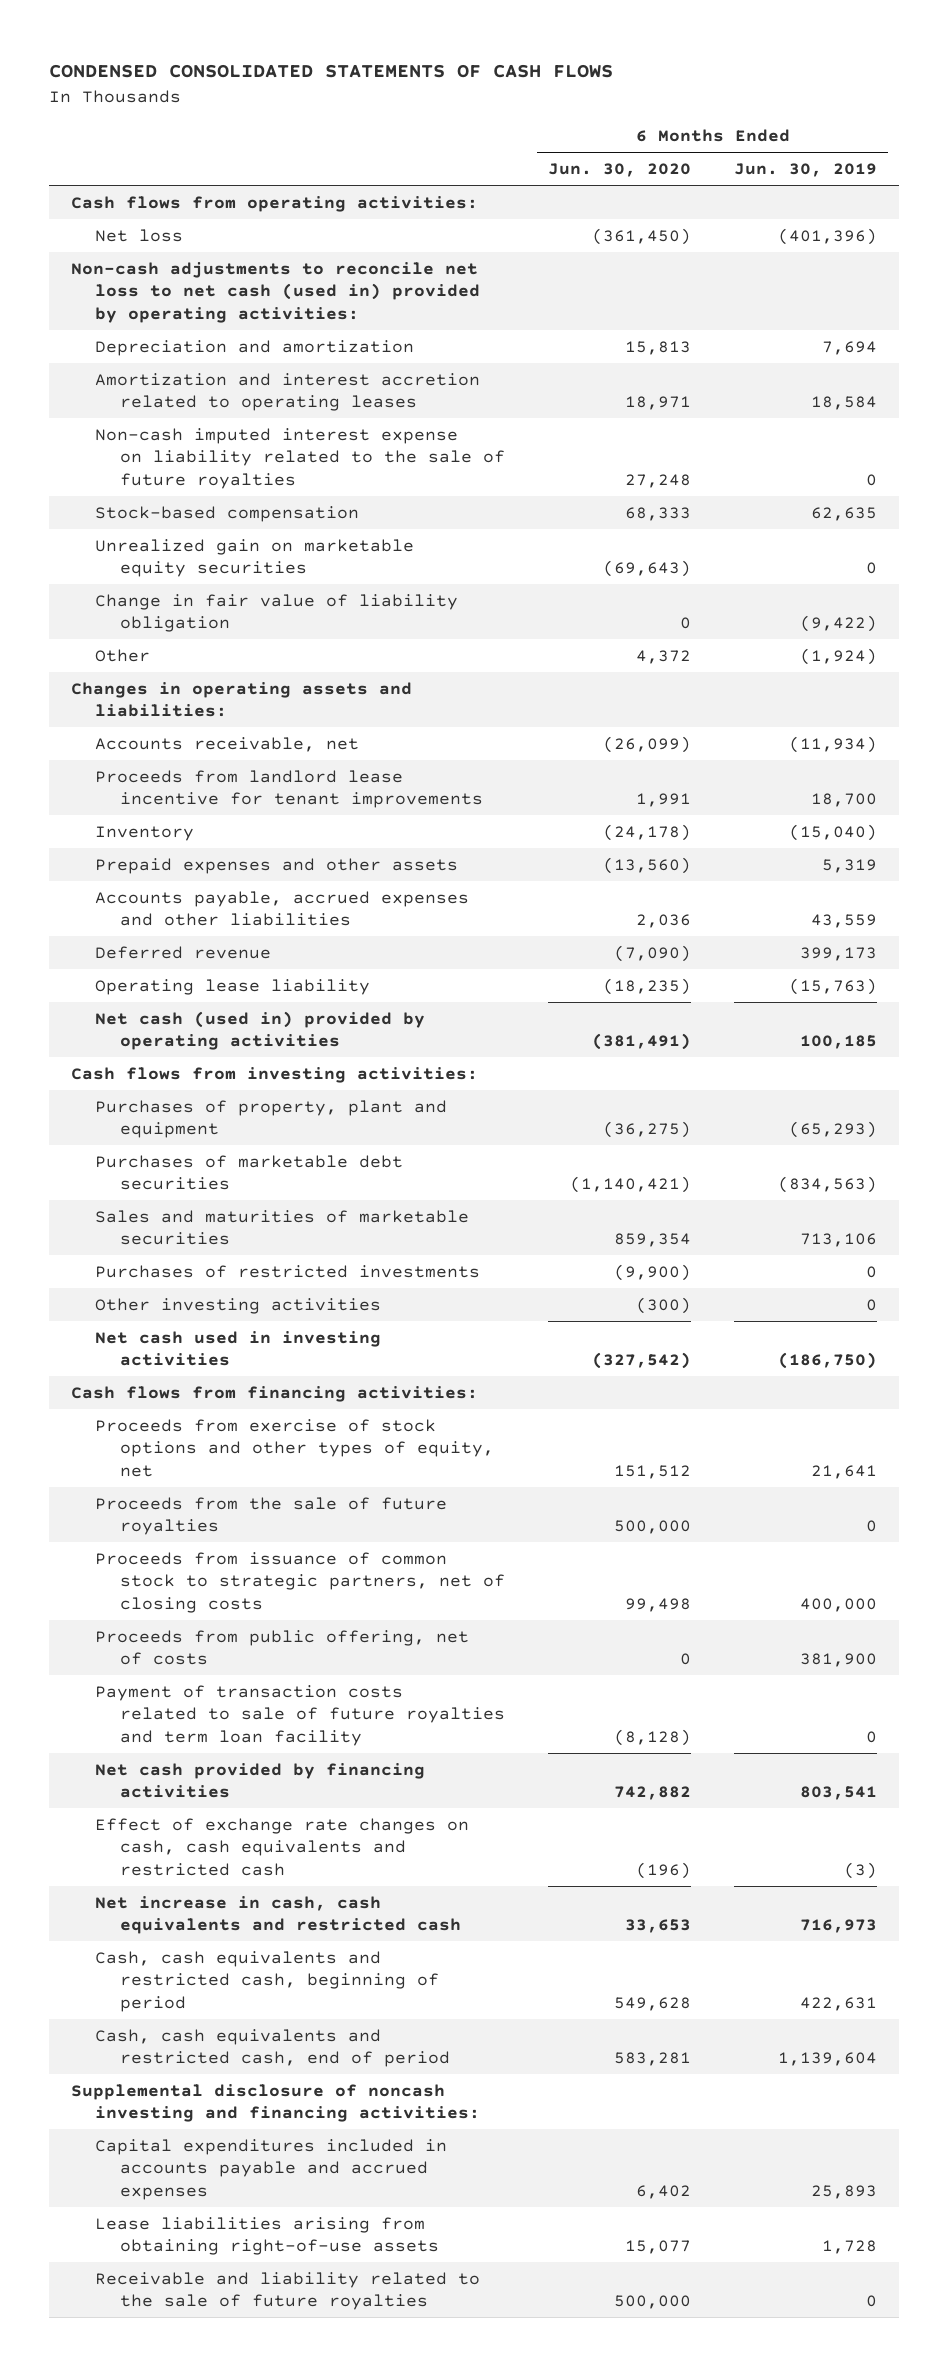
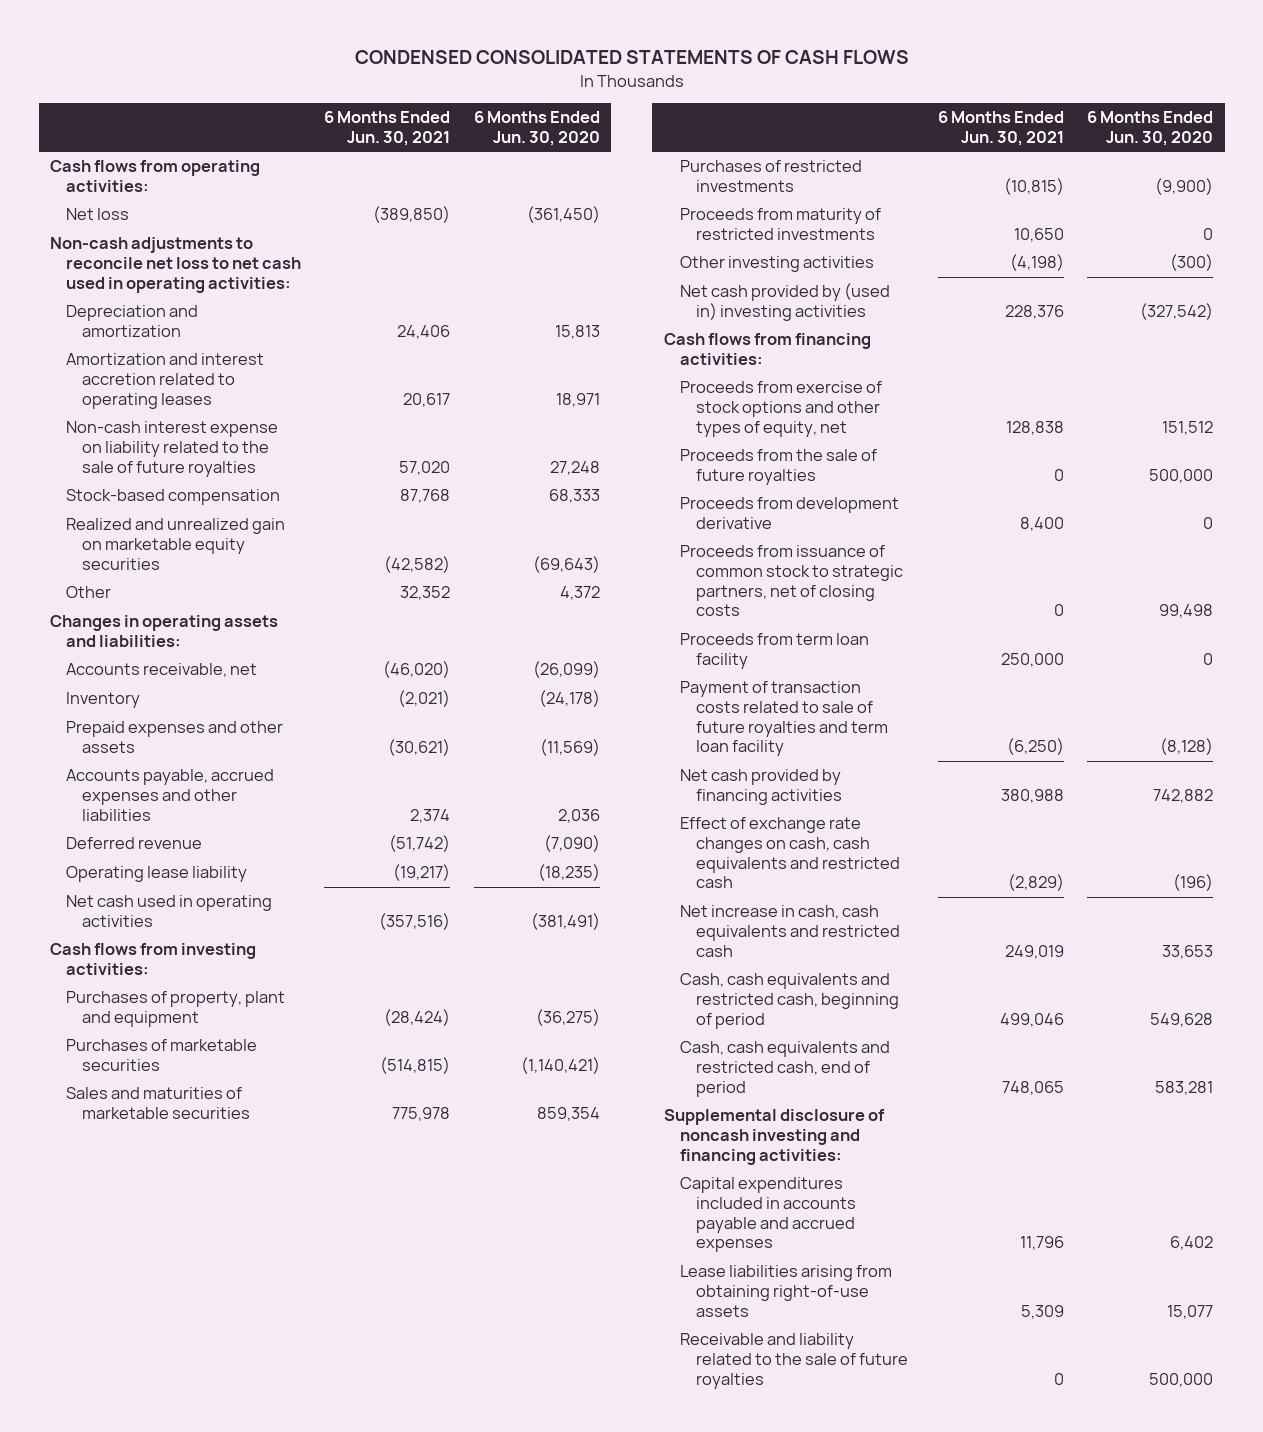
[734,163,878,178] Jun. 30, 2019 -> none
none -> [324,111,451,147] 6 Months Ended Jun. 30, 2021
[70,261,481,323] Non-cash adjustments to reconcile net loss to net cash (used in) provided by operating activities: -> [50,237,302,293] Non-cash adjustments to reconcile net loss to net cash used in operating activities:
[95,427,506,489] Non-cash imputed interest expense on liability related to the sale of future royalties -> [66,421,279,477] Non-cash interest expense on liability related to the sale of future royalties
[95,593,459,633] Change in fair value of liability obligation -> none
[95,538,415,578] Unrealized gain on marketable equity securities -> [66,518,286,570] Realized and unrealized gain on marketable equity securities
[95,769,484,809] Proceeds from landlord lease incentive for tenant improvements -> none
[603,856,692,874] (13,560) -> [539,739,600,757] (11,569)
[95,1010,426,1051] Net cash (used in) provided by operating activities -> [66,895,273,928] Net cash used in operating activities
[95,1154,404,1191] Purchases of marketable debt securities -> [66,1039,258,1072] Purchases of marketable securities
none -> [679,208,881,241] Proceeds from maturity of restricted investments
[95,1330,382,1367] Net cash used in investing activities -> [679,283,890,322] Net cash provided by (used in) investing activities
none -> [679,497,899,530] Proceeds from development derivative
[95,1629,470,1666] Proceeds from public offering, net of costs -> none
none -> [679,633,869,670] Proceeds from term loan facility

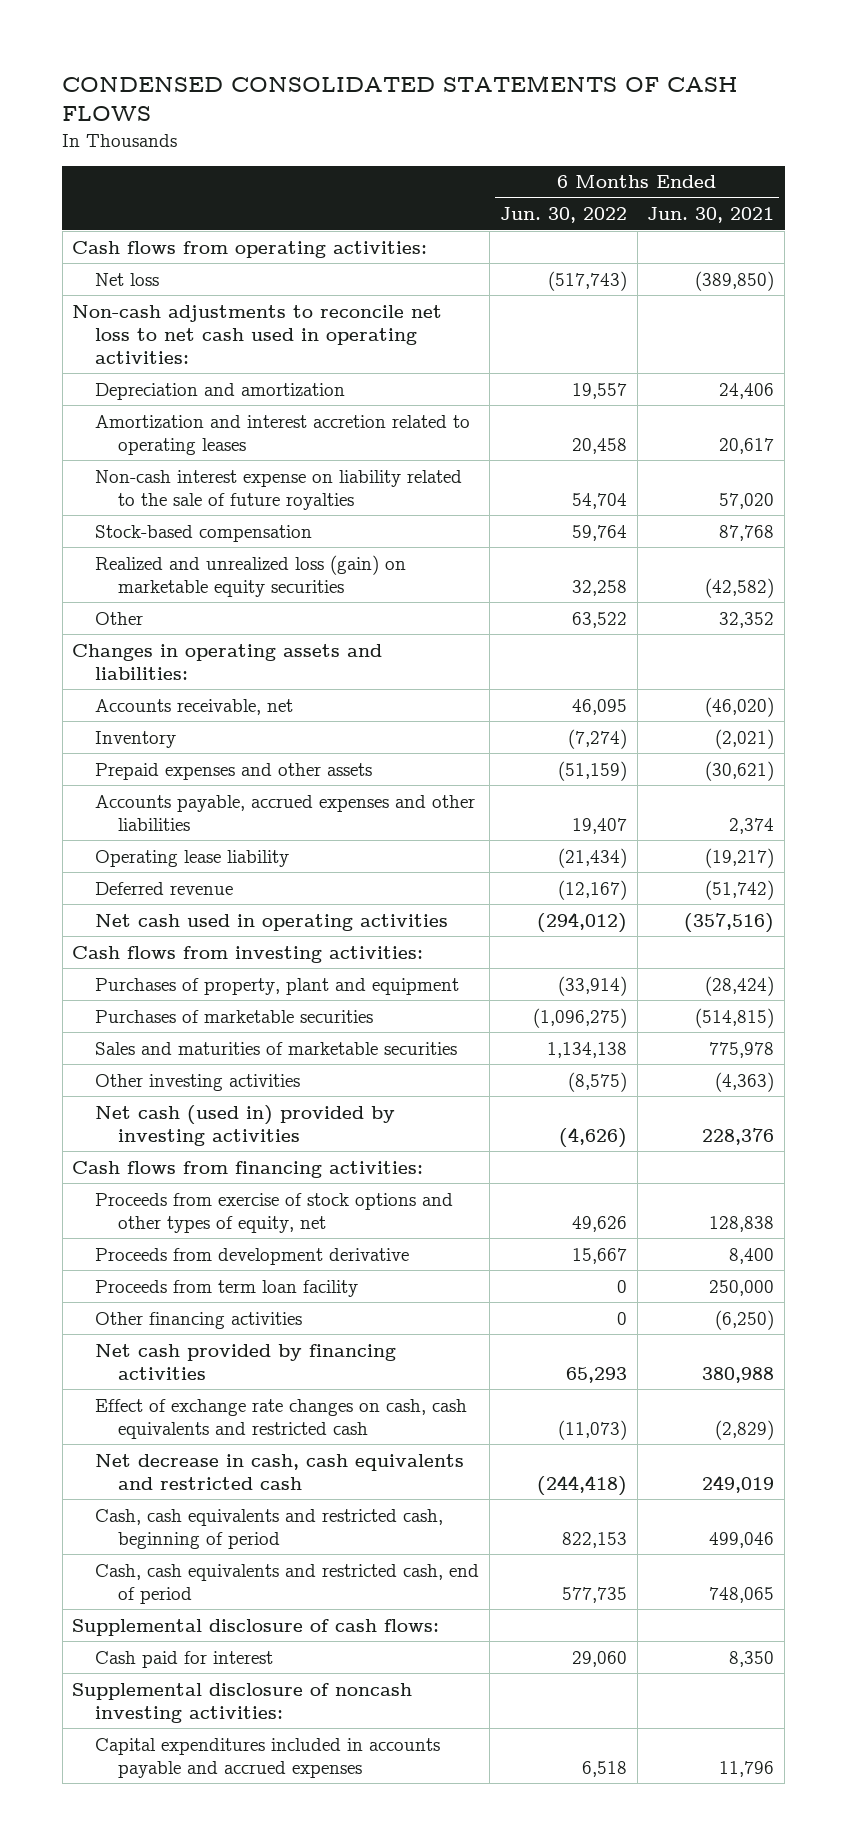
[473,111,600,147] 6 Months Ended Jun. 30, 2020 -> none
none -> [499,207,627,224] Jun. 30, 2022
[66,518,286,570] Realized and unrealized gain on marketable equity securities -> [95,554,407,597] Realized and unrealized loss (gain) on marketable equity securities
[66,837,203,850] Deferred revenue -> [95,881,234,895] Deferred revenue
[679,160,862,193] Purchases of restricted investments -> none
[679,208,881,241] Proceeds from maturity of restricted investments -> none
[1009,254,1064,272] (4,198) -> [715,1071,775,1092] (4,363)
[679,283,890,322] Net cash provided by (used in) investing activities -> [95,1104,396,1146] Net cash (used in) provided by investing activities
[679,449,877,486] Proceeds from the sale of future royalties -> none
[679,545,903,617] Proceeds from issuance of common stock to strategic partners, net of closing costs -> none
[679,681,888,757] Payment of transaction costs related to sale of future royalties and term loan facility -> [95,1311,303,1329] Other financing activities
[679,905,900,957] Net increase in cash, cash equivalents and restricted cash -> [95,1453,465,1490] Net decrease in cash, cash equivalents and restricted cash
none -> [72,1618,440,1636] Supplemental disclosure of cash flows:
none -> [95,1650,274,1668] Cash paid for interest
[663,1109,885,1165] Supplemental disclosure of noncash investing and financing activities: -> [72,1682,413,1723] Supplemental disclosure of noncash investing activities:
[679,1265,892,1317] Lease liabilities arising from obtaining right-of-use assets -> none
[679,1333,908,1389] Receivable and liability related to the sale of future royalties -> none

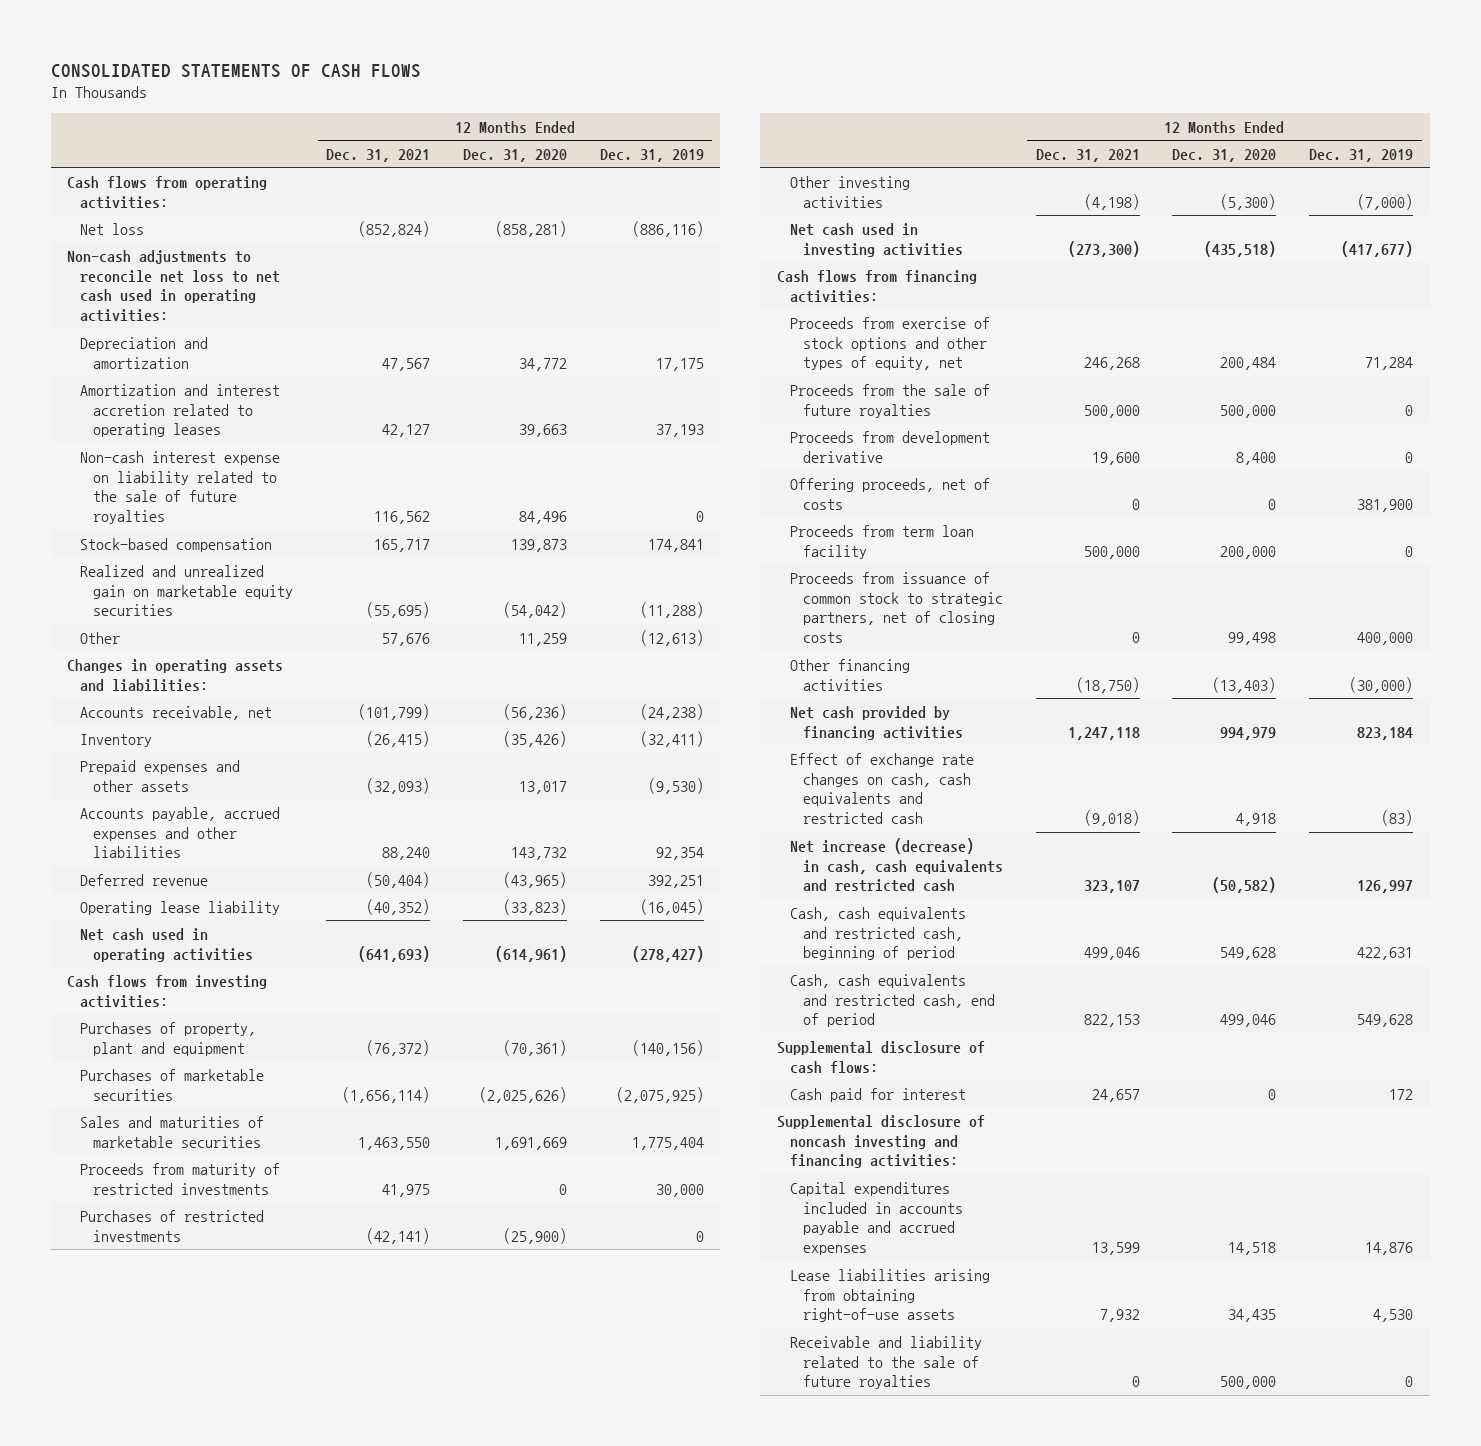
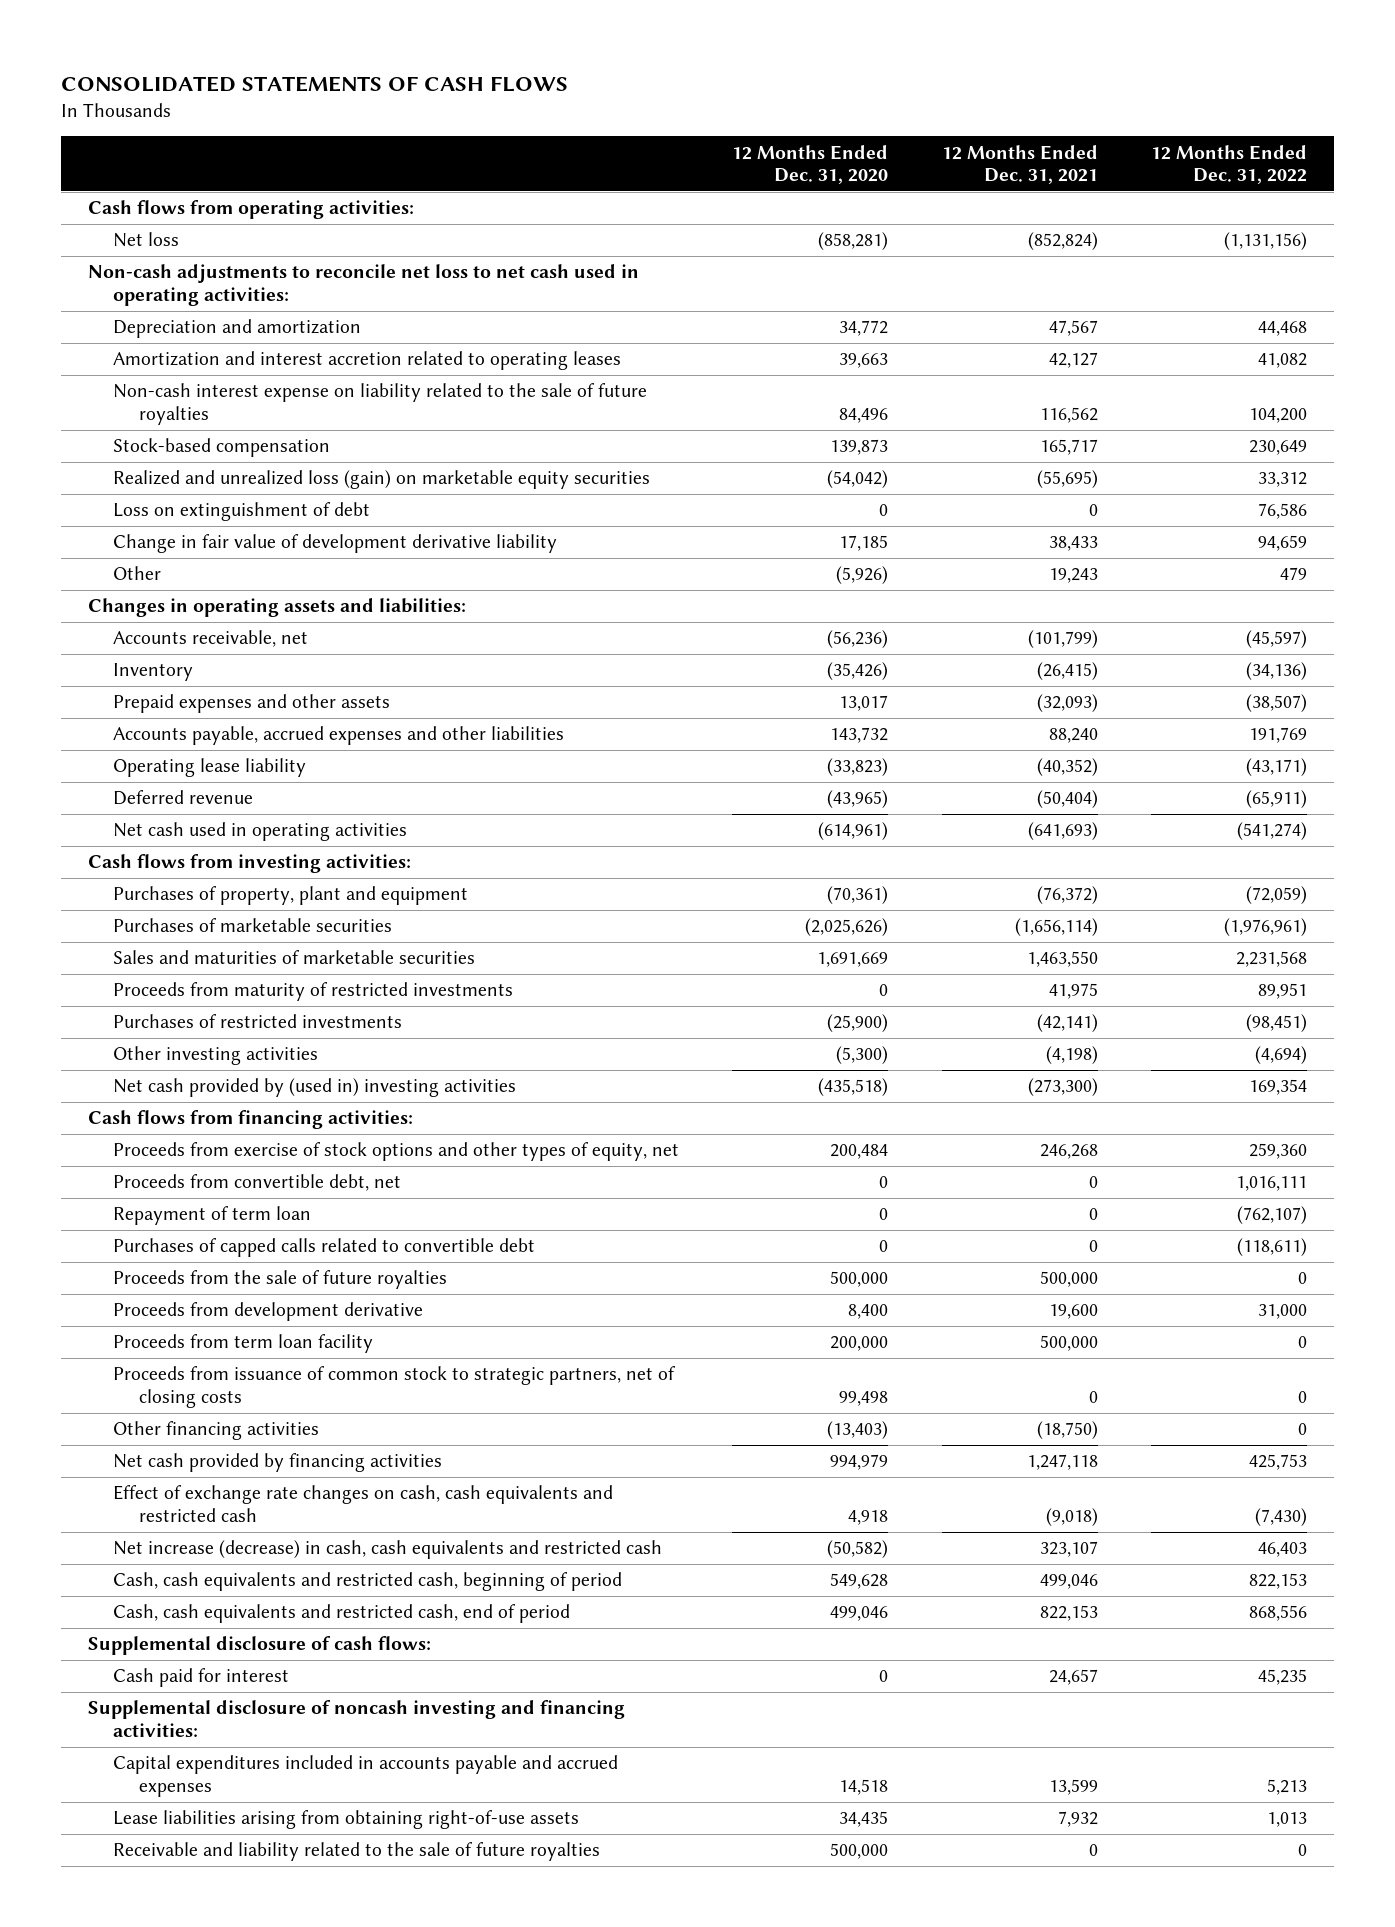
[599,148,704,162] Dec. 31, 2019 -> none
none -> [1151,144,1308,184] 12 Months Ended Dec. 31, 2022
[80,564,294,617] Realized and unrealized gain on marketable equity securities -> [113,470,651,490] Realized and unrealized loss (gain) on marketable equity securities
none -> [113,502,371,522] Loss on extinguishment of debt
none -> [113,534,558,554] Change in fair value of development derivative liability
[382,632,431,646] 57,676 -> [1048,568,1098,584] 19,243
[519,632,568,646] 11,259 -> [836,566,889,585] (5,926)
[80,873,209,886] Deferred revenue -> [113,790,254,806] Deferred revenue
[789,222,963,257] Net cash used in investing activities -> [113,1078,517,1098] Net cash provided by (used in) investing activities
none -> [113,1174,402,1192] Proceeds from convertible debt, net
none -> [113,1206,312,1226] Repayment of term loan
none -> [113,1238,536,1258] Purchases of capped calls related to convertible debt
[789,477,990,510] Offering proceeds, net of costs -> none

